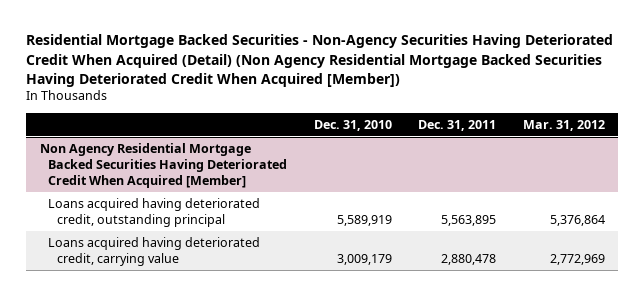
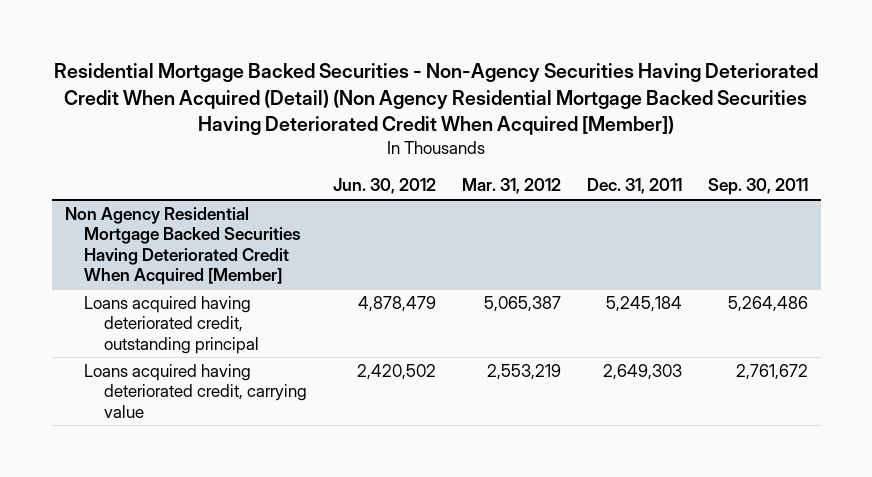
[313,119,392,131] Dec. 31, 2010 -> none
none -> [332,178,436,195] Jun. 30, 2012
none -> [707,178,808,196] Sep. 30, 2011
[441,214,497,226] 5,563,895 -> [605,296,682,313] 5,245,184
[549,214,605,226] 5,376,864 -> [483,296,561,313] 5,065,387
[441,253,497,265] 2,880,478 -> [602,364,682,381] 2,649,303
[549,253,605,265] 2,772,969 -> [486,364,561,381] 2,553,219

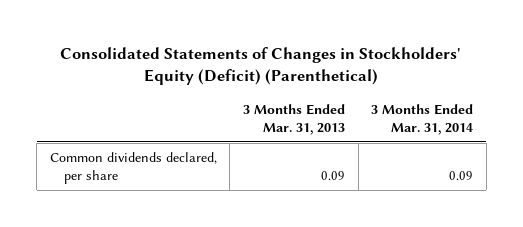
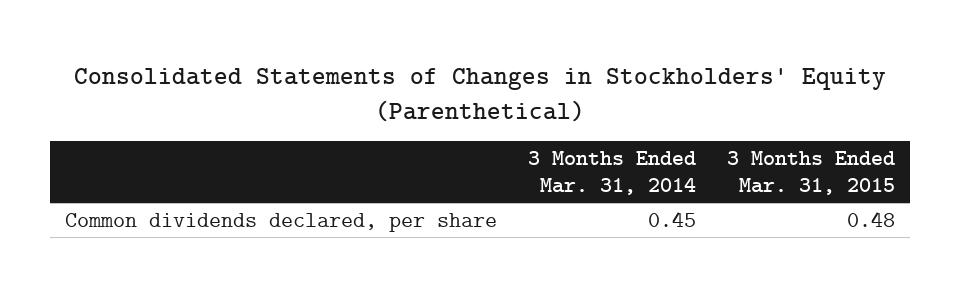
[60,46,462,85] Consolidated Statements of Changes in Stockholders' Equity (Deficit) (Parenthetical) -> [73,68,886,122] Consolidated Statements of Changes in Stockholders' Equity (Parenthetical)
[242,103,345,135] 3 Months Ended Mar. 31, 2013 -> none
none -> [726,150,895,196] 3 Months Ended Mar. 31, 2015
[449,171,474,181] 0.09 -> [647,210,696,227] 0.45

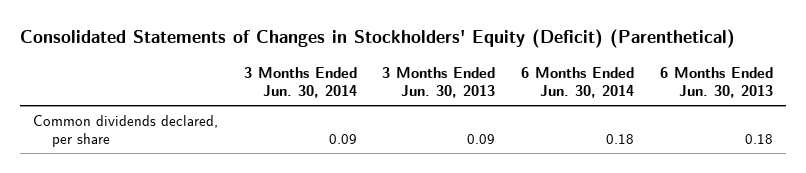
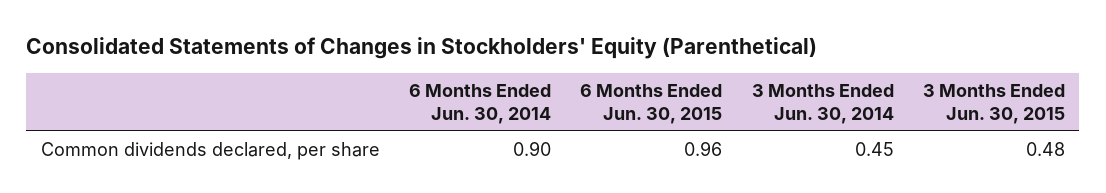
[19,29,735,49] Consolidated Statements of Changes in Stockholders' Equity (Deficit) (Parenthetical) -> [26,37,818,60] Consolidated Statements of Changes in Stockholders' Equity (Parenthetical)
[382,67,496,99] 3 Months Ended Jun. 30, 2013 -> none
[660,67,774,99] 6 Months Ended Jun. 30, 2013 -> none
none -> [580,83,723,124] 6 Months Ended Jun. 30, 2015
none -> [922,83,1065,124] 3 Months Ended Jun. 30, 2015
[328,133,357,144] 0.09 -> [854,141,894,156] 0.45
[606,133,635,144] 0.18 -> [513,140,552,156] 0.90

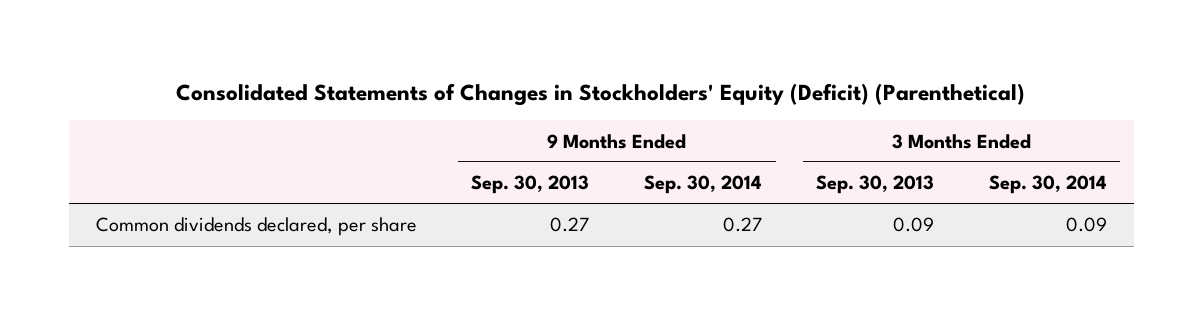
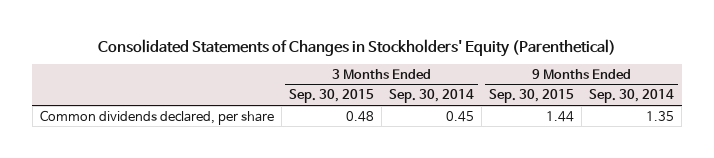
[176,83,1026,107] Consolidated Statements of Changes in Stockholders' Equity (Deficit) (Parenthetical) -> [98,38,617,57] Consolidated Statements of Changes in Stockholders' Equity (Parenthetical)
[471,175,590,195] Sep. 30, 2013 -> none
[816,175,935,195] Sep. 30, 2013 -> none
none -> [288,89,374,104] Sep. 30, 2015
none -> [489,89,575,104] Sep. 30, 2015
[722,217,762,233] 0.27 -> [646,110,675,121] 1.35
[1065,217,1107,233] 0.09 -> [446,110,475,122] 0.45

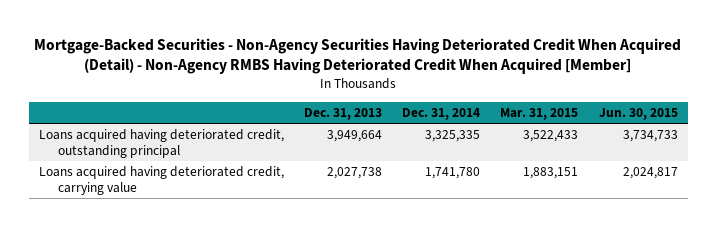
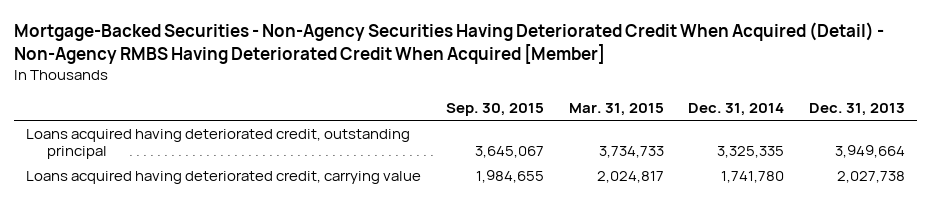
[598,107,678,120] Jun. 30, 2015 -> none
none -> [445,103,544,117] Sep. 30, 2015
[523,130,579,143] 3,522,433 -> [598,146,664,159] 3,734,733
[523,167,579,180] 1,883,151 -> [596,170,664,183] 2,024,817

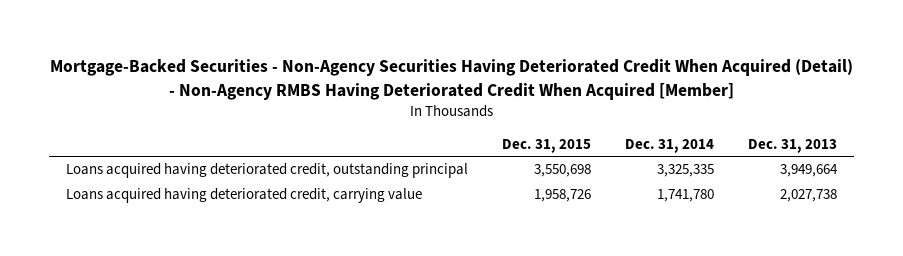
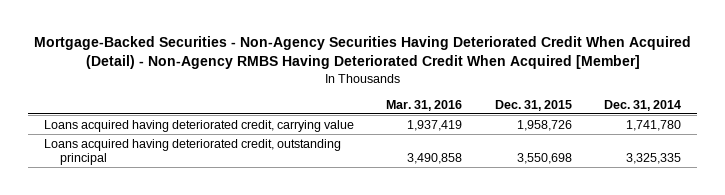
[748,138,838,153] Dec. 31, 2013 -> none
none -> [386,99,463,111] Mar. 31, 2016
[65,163,468,179] Loans acquired having deteriorated credit, outstanding principal -> [44,138,342,166] Loans acquired having deteriorated credit, outstanding principal

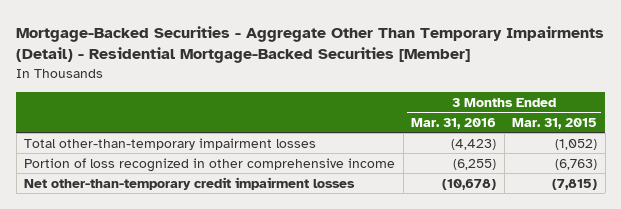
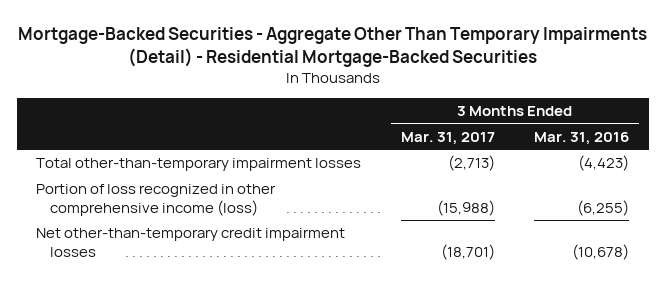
[16,25,605,64] Mortgage-Backed Securities - Aggregate Other Than Temporary Impairments (Detail) - Residential Mortgage-Backed Securities [Member] -> [17,26,647,67] Mortgage-Backed Securities - Aggregate Other Than Temporary Impairments (Detail) - Residential Mortgage-Backed Securities
[512,118,598,130] Mar. 31, 2015 -> none
none -> [400,131,495,145] Mar. 31, 2017
[24,157,396,172] Portion of loss recognized in other comprehensive income -> [36,184,277,216] Portion of loss recognized in other comprehensive income (loss)

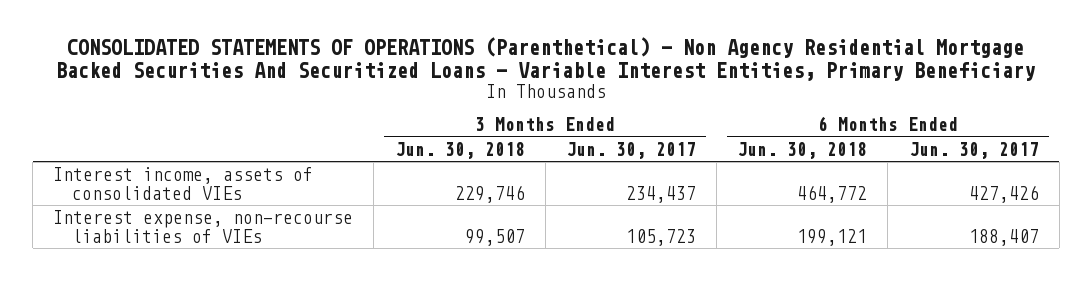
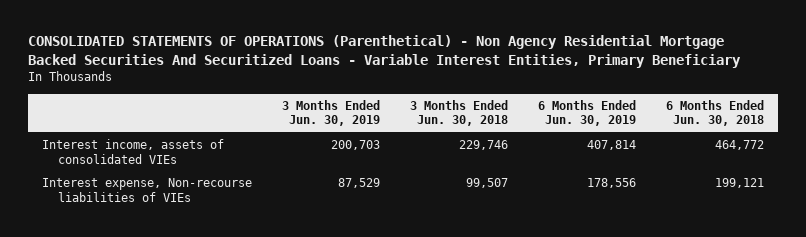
[565,141,696,159] Jun. 30, 2017 -> none
[908,141,1039,159] Jun. 30, 2017 -> none
none -> [282,99,381,127] 3 Months Ended Jun. 30, 2019
none -> [537,99,636,127] 6 Months Ended Jun. 30, 2019
[53,209,354,243] Interest expense, non-recourse liabilities of VIEs -> [42,178,253,202] Interest expense, Non-recourse liabilities of VIEs

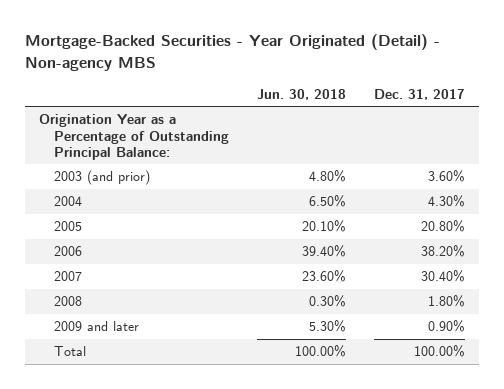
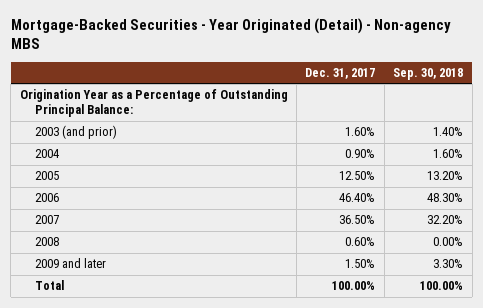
[257,88,347,100] Jun. 30, 2018 -> none
none -> [393,68,464,81] Sep. 30, 2018
[427,170,465,183] 3.60% -> [345,127,376,137] 1.60%
[427,195,465,208] 4.30% -> [345,149,376,159] 0.90%
[420,220,465,233] 20.80% -> [339,171,376,181] 12.50%
[420,245,465,258] 38.20% -> [339,193,376,203] 46.40%
[420,270,465,283] 30.40% -> [339,215,376,225] 36.50%
[427,295,465,308] 1.80% -> [345,237,376,247] 0.60%
[427,320,465,333] 0.90% -> [345,259,376,269] 1.50%

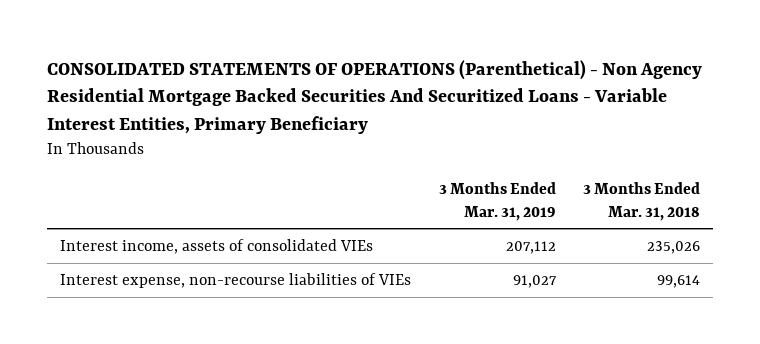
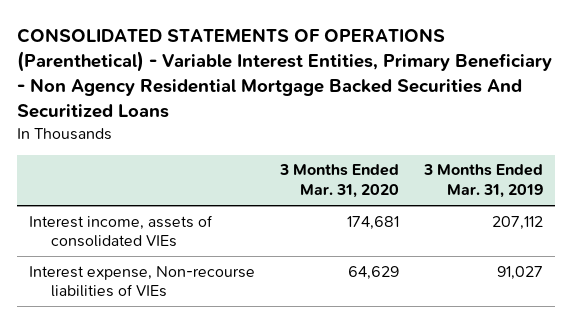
[46,59,702,135] CONSOLIDATED STATEMENTS OF OPERATIONS (Parenthetical) - Non Agency Residential Mortgage Backed Securities And Securitized Loans - Variable Interest Entities, Primary Beneficiary -> [17,28,553,119] CONSOLIDATED STATEMENTS OF OPERATIONS (Parenthetical) - Variable Interest Entities, Primary Beneficiary - Non Agency Residential Mortgage Backed Securities And Securitized Loans
[582,182,700,221] 3 Months Ended Mar. 31, 2018 -> none
none -> [279,164,400,199] 3 Months Ended Mar. 31, 2020
[60,272,412,288] Interest expense, non-recourse liabilities of VIEs -> [29,265,256,298] Interest expense, Non-recourse liabilities of VIEs

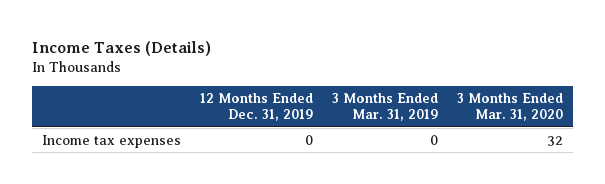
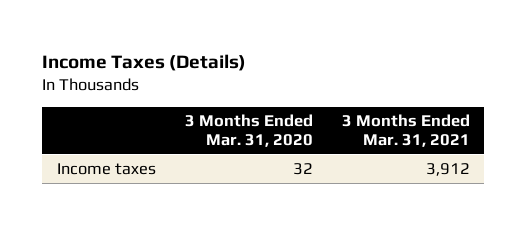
[199,92,313,122] 12 Months Ended Dec. 31, 2019 -> none
[332,92,439,122] 3 Months Ended Mar. 31, 2019 -> none
none -> [341,114,470,148] 3 Months Ended Mar. 31, 2021
[41,134,181,148] Income tax expenses -> [56,163,156,176] Income taxes

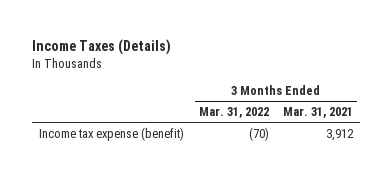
[184,114,313,148] 3 Months Ended Mar. 31, 2020 -> none
none -> [198,107,269,119] Mar. 31, 2022
[56,163,156,176] Income taxes -> [39,126,185,141] Income tax expense (benefit)

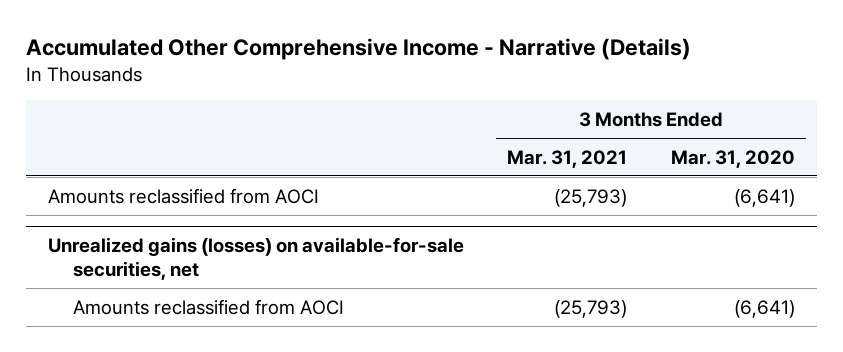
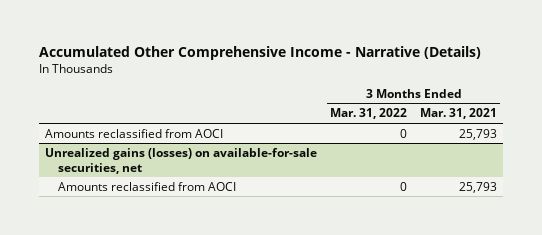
[671,149,796,168] Mar. 31, 2020 -> none
none -> [330,108,408,120] Mar. 31, 2022
[554,188,628,207] (25,793) -> [459,128,498,140] 25,793
[554,299,628,318] (25,793) -> [459,181,498,193] 25,793

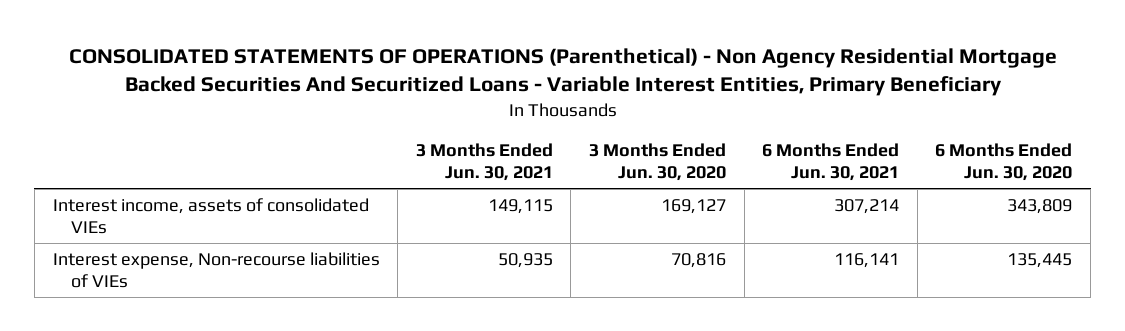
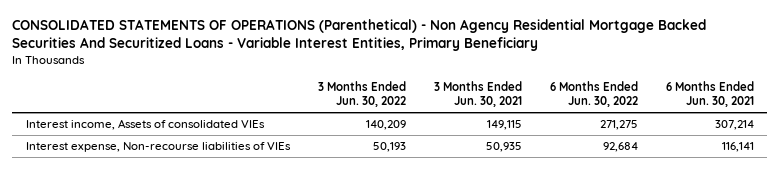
[589,143,727,181] 3 Months Ended Jun. 30, 2020 -> none
[935,143,1073,181] 6 Months Ended Jun. 30, 2020 -> none
none -> [318,81,407,108] 3 Months Ended Jun. 30, 2022
none -> [549,81,638,108] 6 Months Ended Jun. 30, 2022
[52,198,369,234] Interest income, assets of consolidated VIEs -> [26,119,266,131] Interest income, Assets of consolidated VIEs

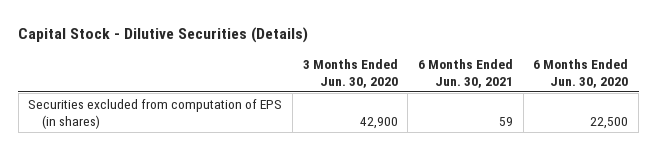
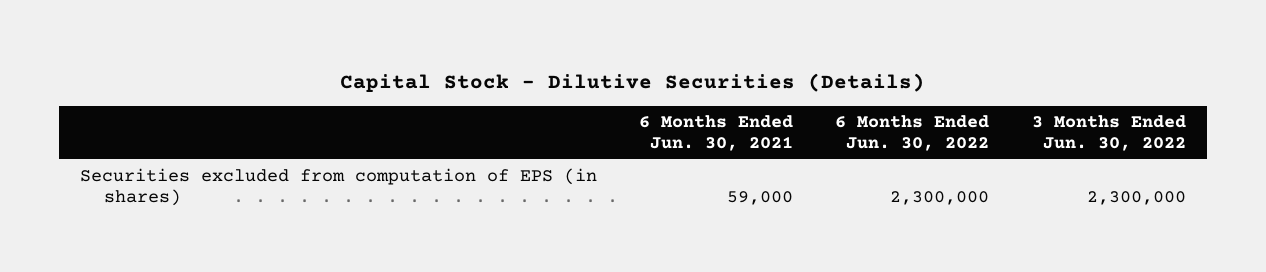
[302,58,398,88] 3 Months Ended Jun. 30, 2020 -> none
[533,58,629,88] 6 Months Ended Jun. 30, 2020 -> none
none -> [835,115,990,152] 6 Months Ended Jun. 30, 2022
none -> [1031,115,1186,152] 3 Months Ended Jun. 30, 2022
[499,116,514,126] 59 -> [727,191,794,206] 59,000

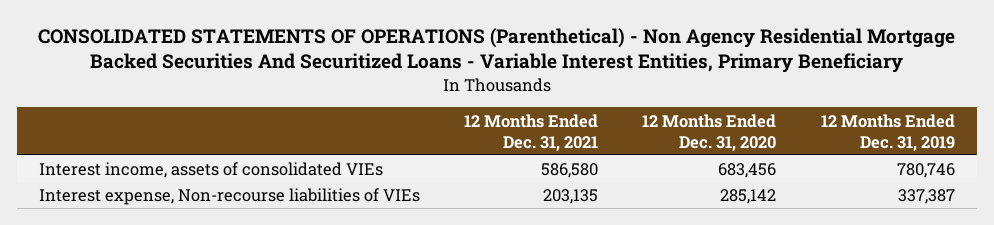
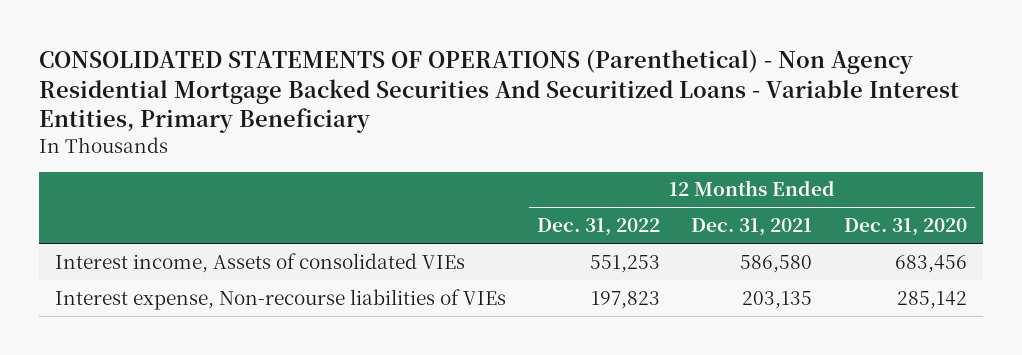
[820,113,955,151] 12 Months Ended Dec. 31, 2019 -> none
none -> [537,218,661,237] Dec. 31, 2022
[38,162,383,179] Interest income, assets of consolidated VIEs -> [54,252,465,273] Interest income, Assets of consolidated VIEs

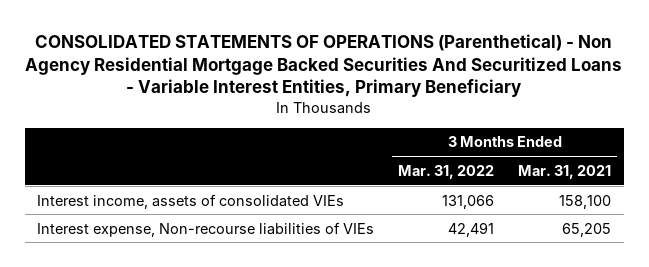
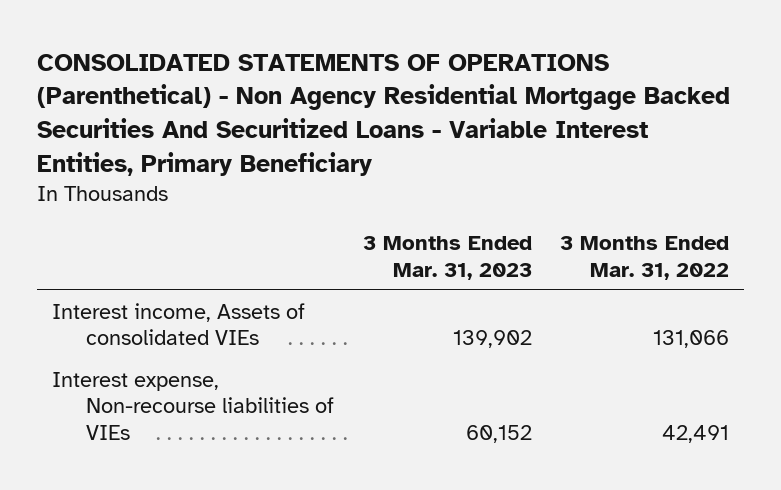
[518,164,612,179] Mar. 31, 2021 -> none
none -> [362,236,532,280] 3 Months Ended Mar. 31, 2023
[37,193,345,209] Interest income, assets of consolidated VIEs -> [51,302,305,346] Interest income, Assets of consolidated VIEs

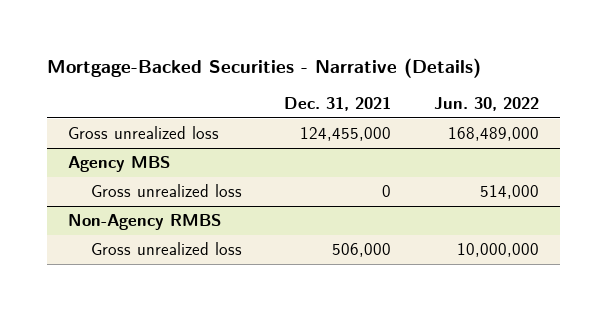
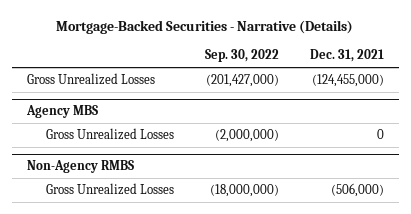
[433,97,539,112] Jun. 30, 2022 -> none
none -> [205,49,280,63] Sep. 30, 2022
[68,126,220,140] Gross unrealized loss -> [27,73,156,86] Gross Unrealized Losses
[300,127,392,142] 124,455,000 -> [311,74,384,88] (124,455,000)
[90,184,242,198] Gross unrealized loss -> [46,128,175,141] Gross Unrealized Losses
[90,242,242,256] Gross unrealized loss -> [46,183,175,196] Gross Unrealized Losses
[332,243,392,258] 506,000 -> [330,183,384,198] (506,000)

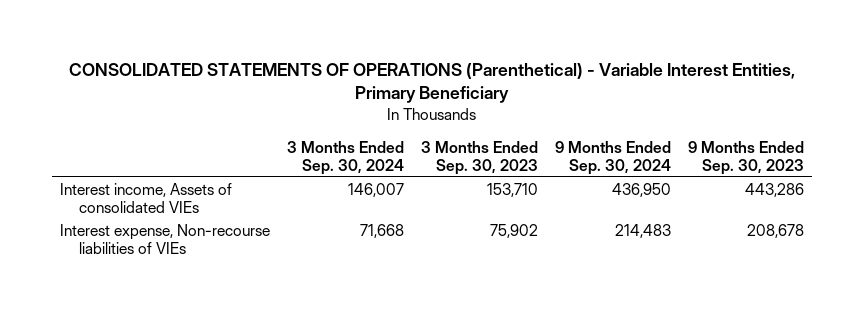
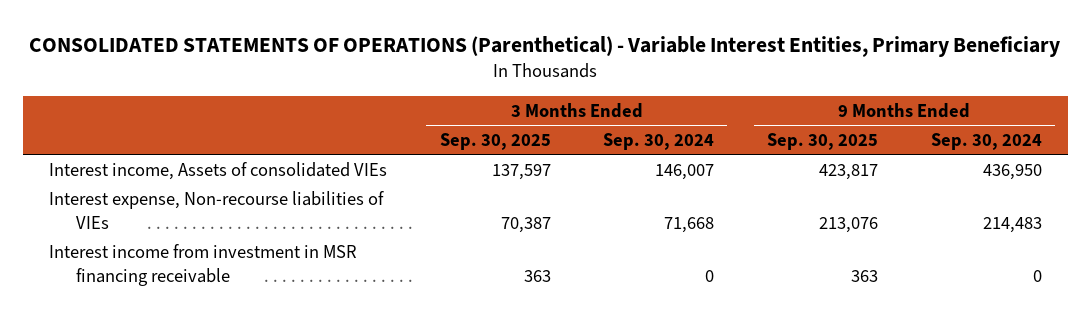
[420,140,538,175] 3 Months Ended Sep. 30, 2023 -> none
[687,140,804,175] 9 Months Ended Sep. 30, 2023 -> none
none -> [439,132,551,150] Sep. 30, 2025
none -> [766,132,878,150] Sep. 30, 2025
none -> [48,243,357,287] Interest income from investment in MSR financing receivable

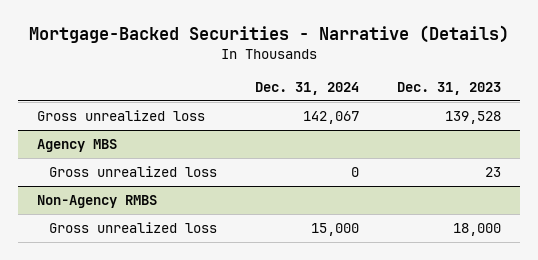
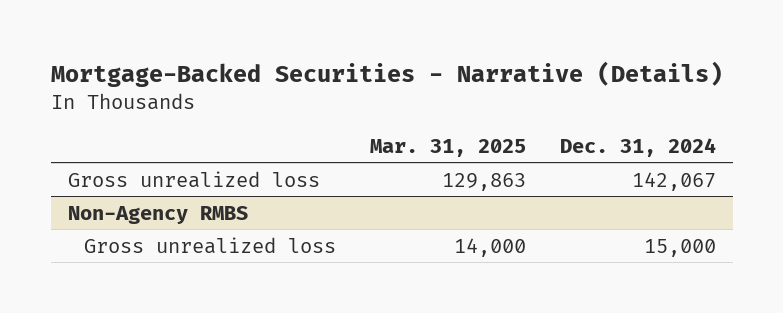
[397,82,502,96] Dec. 31, 2023 -> none
none -> [369,138,526,157] Mar. 31, 2025
[37,138,118,152] Agency MBS -> none
[49,165,218,177] Gross unrealized loss -> none

